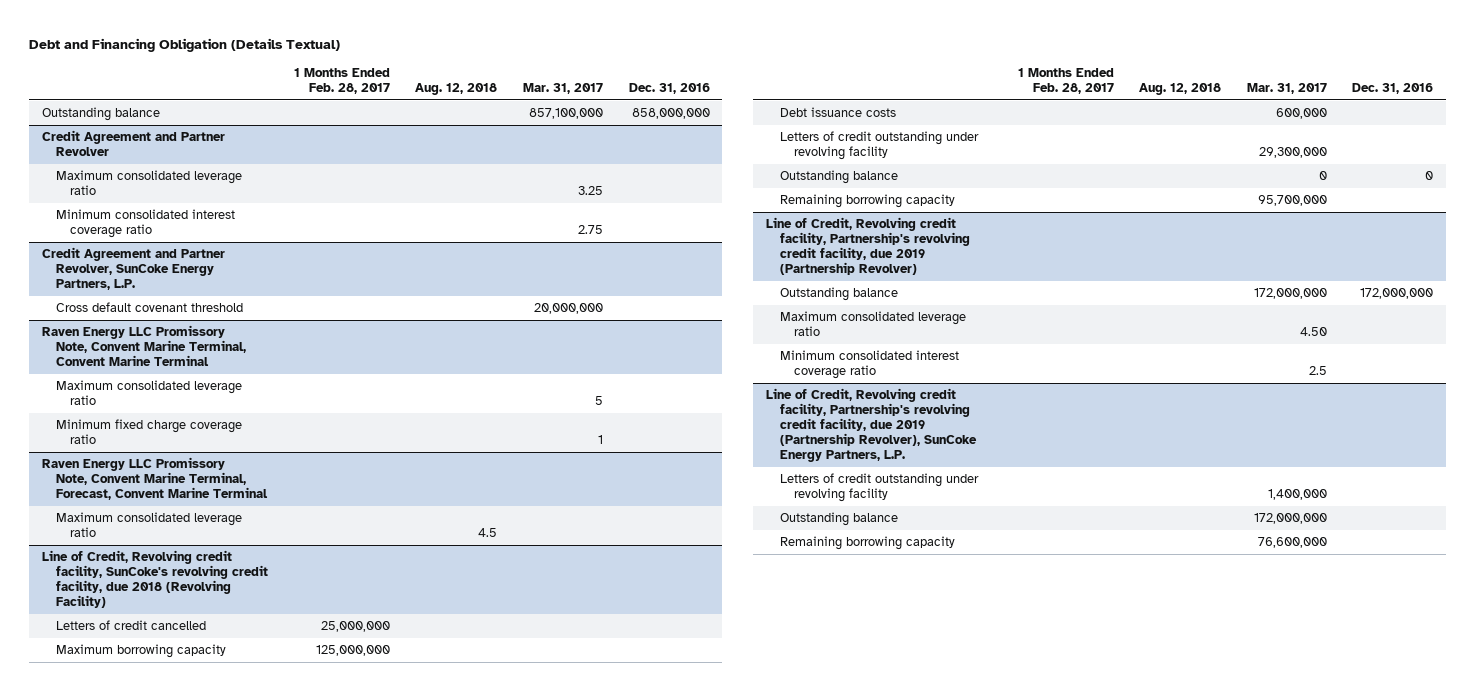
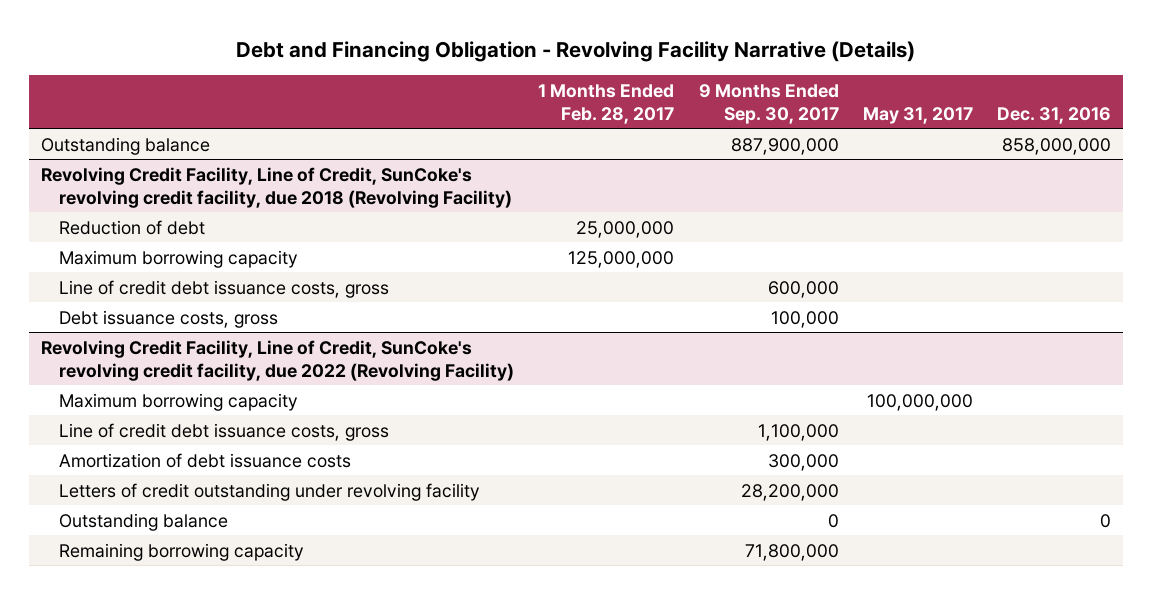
[29,37,341,52] Debt and Financing Obligation (Details Textual) -> [235,41,915,63] Debt and Financing Obligation - Revolving Facility Narrative (Details)
[415,82,498,95] Aug. 12, 2018 -> none
[523,82,604,94] Mar. 31, 2017 -> none
none -> [698,83,839,124] 9 Months Ended Sep. 30, 2017
none -> [862,106,973,124] May 31, 2017
[42,130,226,157] Credit Agreement and Partner Revolver -> none
[56,170,243,196] Maximum consolidated leverage ratio -> none
[56,209,236,239] Minimum consolidated interest coverage ratio -> none
[42,247,226,291] Credit Agreement and Partner Revolver, SunCoke Energy Partners, L.P. -> none
[56,302,244,313] Cross default covenant threshold -> none
[42,325,247,367] Raven Energy LLC Promissory Note, Convent Marine Terminal, Convent Marine Terminal -> none
[56,380,243,406] Maximum consolidated leverage ratio -> none
[56,419,243,445] Minimum fixed charge coverage ratio -> none
[42,457,269,501] Raven Energy LLC Promissory Note, Convent Marine Terminal, Forecast, Convent Marine Terminal -> none
[56,512,243,538] Maximum consolidated leverage ratio -> none
[42,550,269,608] Line of Credit, Revolving credit facility, SunCoke's revolving credit facility, due 2018 (Revolving Facility) -> [41,166,513,208] Revolving Credit Facility, Line of Credit, SunCoke's revolving credit facility, due 2018 (Revolving Facility)
[56,620,207,631] Letters of credit cancelled -> [59,219,206,235] Reduction of debt
[780,131,980,161] Letters of credit outstanding under revolving facility -> none
[780,170,899,185] Outstanding balance -> none
[780,194,956,209] Remaining borrowing capacity -> none
[780,311,967,337] Maximum consolidated leverage ratio -> none
[780,350,960,380] Minimum consolidated interest coverage ratio -> none
[766,388,978,462] Line of Credit, Revolving credit facility, Partnership's revolving credit facility, due 2019 (Partnership Revolver), SunCoke Energy Partners, L.P. -> none
[780,473,980,503] Letters of credit outstanding under revolving facility -> none
[780,512,899,527] Outstanding balance -> none
[780,536,956,551] Remaining borrowing capacity -> none
[780,107,897,118] Debt issuance costs -> [59,279,390,298] Line of credit debt issuance costs, gross
none -> [59,309,279,328] Debt issuance costs, gross
[766,217,971,275] Line of Credit, Revolving credit facility, Partnership's revolving credit facility, due 2019 (Partnership Revolver) -> [41,339,515,381] Revolving Credit Facility, Line of Credit, SunCoke's revolving credit facility, due 2022 (Revolving Facility)
none -> [59,392,299,411] Maximum borrowing capacity
none -> [59,422,390,441] Line of credit debt issuance costs, gross
none -> [59,452,352,468] Amortization of debt issuance costs
none -> [59,482,481,501] Letters of credit outstanding under revolving facility
[1360,288,1434,300] 172,000,000 -> [1099,513,1111,528] 0
none -> [59,542,305,561] Remaining borrowing capacity

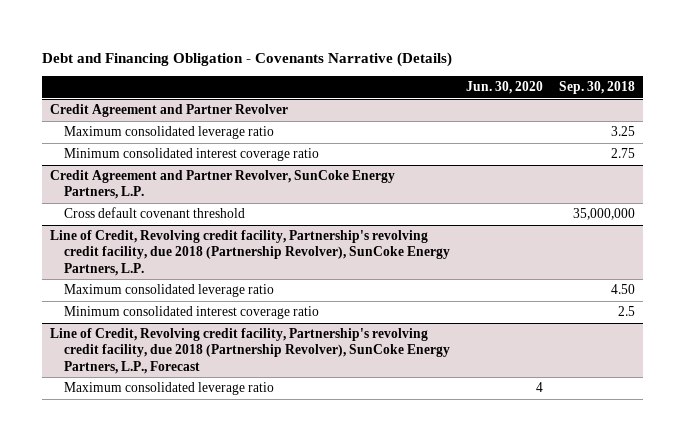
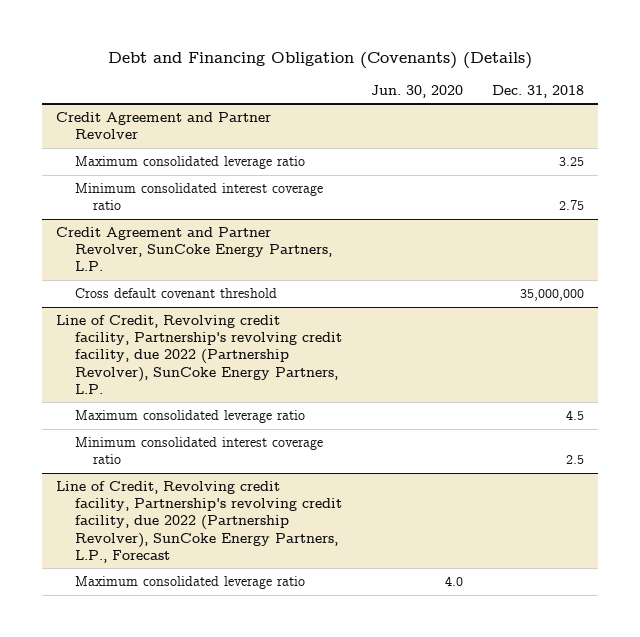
[42,52,453,68] Debt and Financing Obligation - Covenants Narrative (Details) -> [108,51,533,69] Debt and Financing Obligation (Covenants) (Details)
[559,81,636,95] Sep. 30, 2018 -> none
none -> [491,84,584,98] Dec. 31, 2018
[50,230,451,276] Line of Credit, Revolving credit facility, Partnership's revolving credit facility, due 2018 (Partnership Revolver), SunCoke Energy Partners, L.P. -> [56,314,342,394] Line of Credit, Revolving credit facility, Partnership's revolving credit facility, due 2022 (Partnership Revolver), SunCoke Energy Partners, L.P.
[50,328,451,374] Line of Credit, Revolving credit facility, Partnership's revolving credit facility, due 2018 (Partnership Revolver), SunCoke Energy Partners, L.P., Forecast -> [56,480,342,563] Line of Credit, Revolving credit facility, Partnership's revolving credit facility, due 2022 (Partnership Revolver), SunCoke Energy Partners, L.P., Forecast
[536,382,544,393] 4 -> [444,575,463,586] 4.0

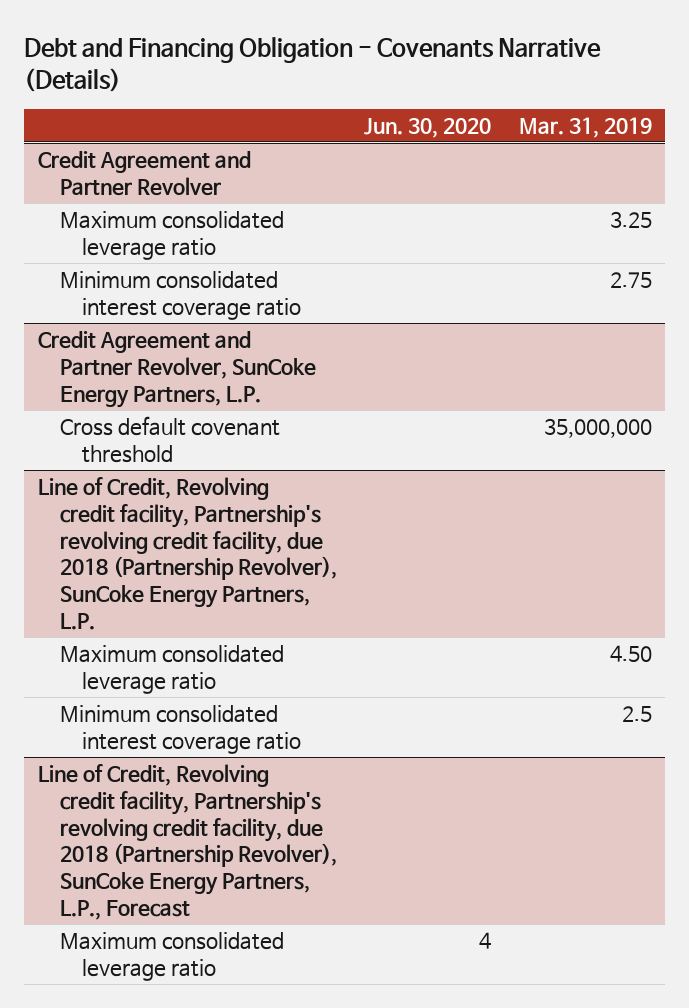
[108,51,533,69] Debt and Financing Obligation (Covenants) (Details) -> [23,37,601,93] Debt and Financing Obligation - Covenants Narrative (Details)
[491,84,584,98] Dec. 31, 2018 -> none
none -> [518,117,652,139] Mar. 31, 2019
[56,314,342,394] Line of Credit, Revolving credit facility, Partnership's revolving credit facility, due 2022 (Partnership Revolver), SunCoke Energy Partners, L.P. -> [37,476,337,631] Line of Credit, Revolving credit facility, Partnership's revolving credit facility, due 2018 (Partnership Revolver), SunCoke Energy Partners, L.P.
[56,480,342,563] Line of Credit, Revolving credit facility, Partnership's revolving credit facility, due 2022 (Partnership Revolver), SunCoke Energy Partners, L.P., Forecast -> [37,763,337,921] Line of Credit, Revolving credit facility, Partnership's revolving credit facility, due 2018 (Partnership Revolver), SunCoke Energy Partners, L.P., Forecast
[444,575,463,586] 4.0 -> [479,931,492,949] 4

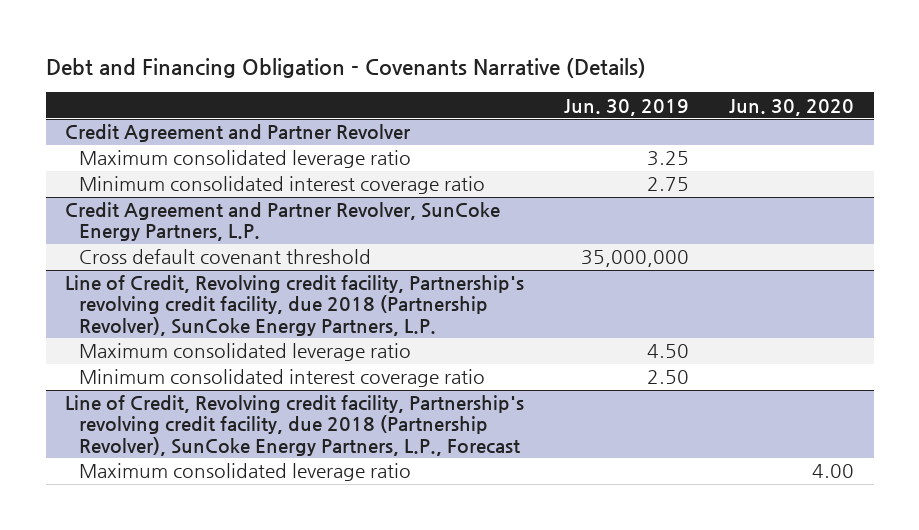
[518,117,652,139] Mar. 31, 2019 -> none
none -> [564,98,690,116] Jun. 30, 2019
[479,931,492,949] 4 -> [811,464,854,479] 4.00

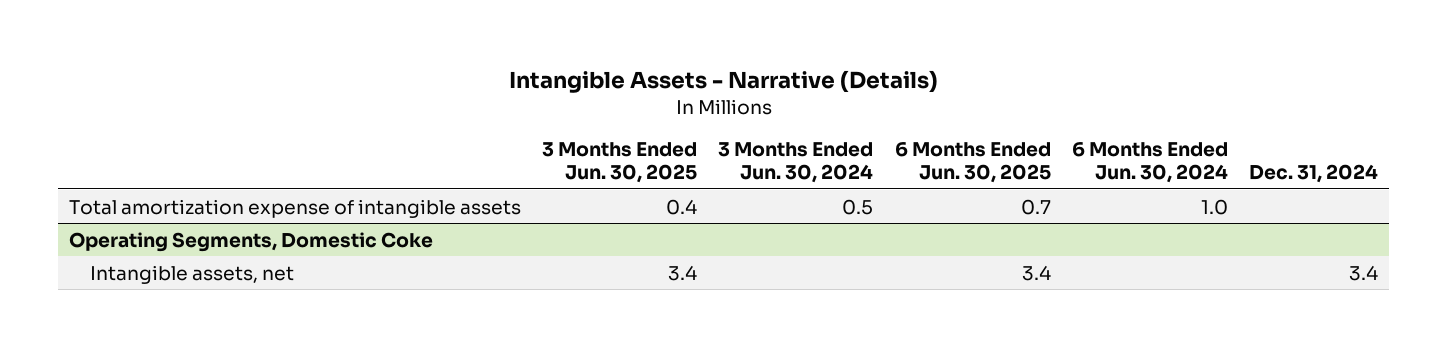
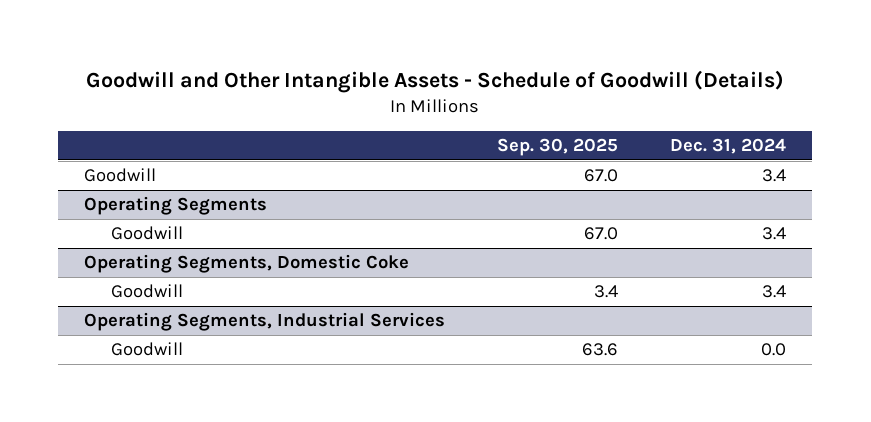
[508,69,938,93] Intangible Assets - Narrative (Details) -> [86,70,785,94] Goodwill and Other Intangible Assets - Schedule of Goodwill (Details)
[542,142,698,183] 3 Months Ended Jun. 30, 2025 -> none
[718,142,874,183] 3 Months Ended Jun. 30, 2024 -> none
[894,142,1051,183] 6 Months Ended Jun. 30, 2025 -> none
[1072,142,1229,183] 6 Months Ended Jun. 30, 2024 -> none
none -> [497,138,619,157] Sep. 30, 2025
[68,198,521,218] Total amortization expense of intangible assets -> none
none -> [84,168,157,183] Goodwill
none -> [84,196,268,216] Operating Segments
none -> [110,226,183,241] Goodwill
[89,264,294,284] Intangible assets, net -> [110,284,183,299] Goodwill
none -> [84,312,446,332] Operating Segments, Industrial Services
none -> [110,342,183,357] Goodwill

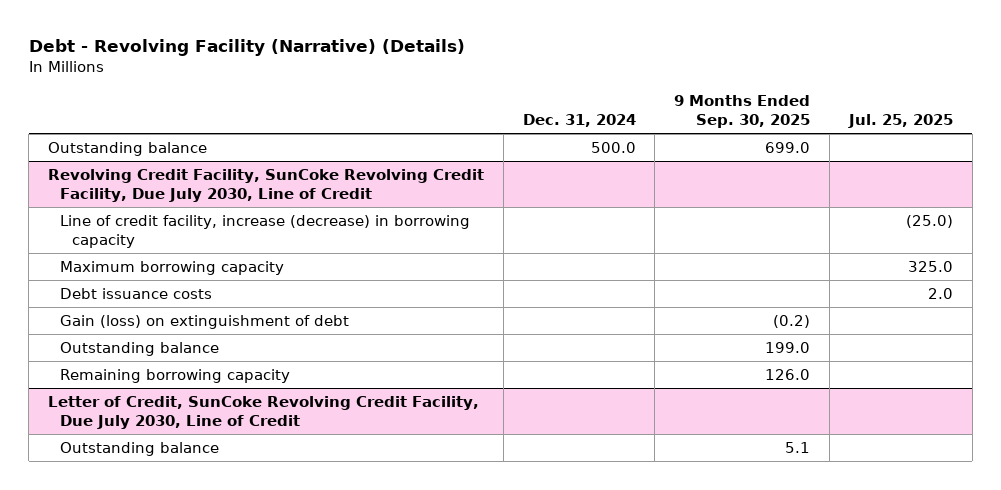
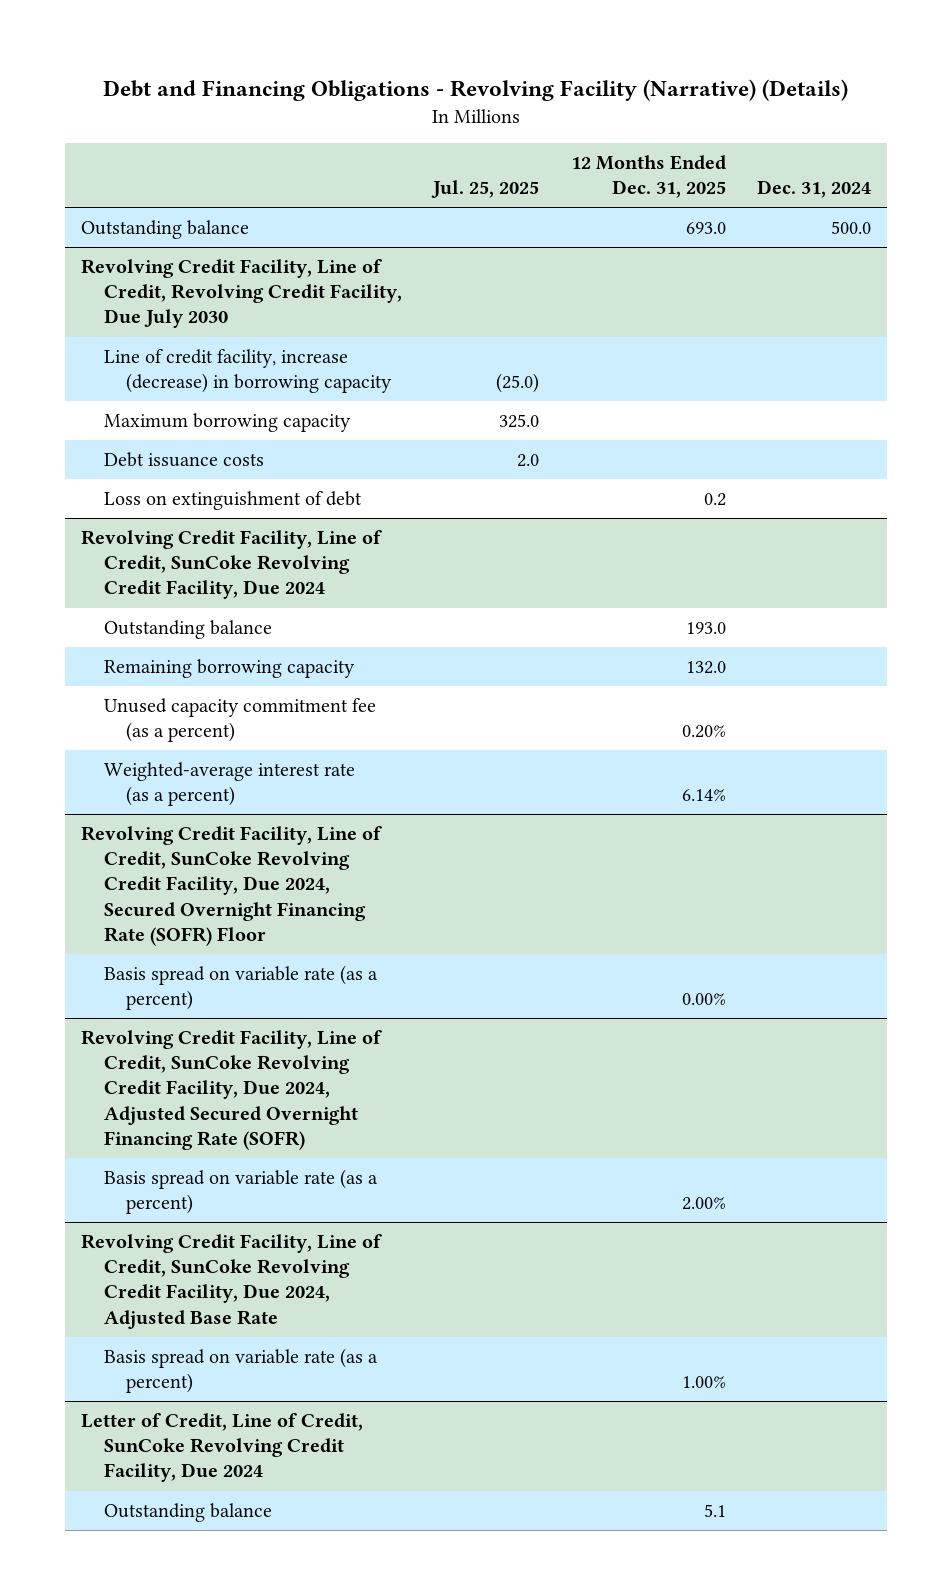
[28,38,465,56] Debt - Revolving Facility (Narrative) (Details) -> [103,79,849,102] Debt and Financing Obligations - Revolving Facility (Narrative) (Details)
[674,95,811,129] 9 Months Ended Sep. 30, 2025 -> none
none -> [570,154,726,198] 12 Months Ended Dec. 31, 2025
[48,169,485,203] Revolving Credit Facility, SunCoke Revolving Credit Facility, Due July 2030, Line of Credit -> [81,258,402,329] Revolving Credit Facility, Line of Credit, Revolving Credit Facility, Due July 2030
[60,342,220,357] Outstanding balance -> none
[60,369,291,384] Remaining borrowing capacity -> none
[60,315,350,330] Gain (loss) on extinguishment of debt -> [103,490,362,510] Loss on extinguishment of debt
none -> [81,529,383,600] Revolving Credit Facility, Line of Credit, SunCoke Revolving Credit Facility, Due 2024
none -> [103,619,272,639] Outstanding balance
none -> [103,658,355,678] Remaining borrowing capacity
none -> [103,697,376,743] Unused capacity commitment fee (as a percent)
none -> [103,761,355,807] Weighted-average interest rate (as a percent)
none -> [81,825,383,946] Revolving Credit Facility, Line of Credit, SunCoke Revolving Credit Facility, Due 2024, Secured Overnight Financing Rate (SOFR) Floor
none -> [103,964,378,1011] Basis spread on variable rate (as a percent)
none -> [81,1029,383,1150] Revolving Credit Facility, Line of Credit, SunCoke Revolving Credit Facility, Due 2024, Adjusted Secured Overnight Financing Rate (SOFR)
none -> [103,1168,378,1215] Basis spread on variable rate (as a percent)
none -> [81,1233,383,1329] Revolving Credit Facility, Line of Credit, SunCoke Revolving Credit Facility, Due 2024, Adjusted Base Rate
none -> [103,1347,378,1394] Basis spread on variable rate (as a percent)
[48,396,480,430] Letter of Credit, SunCoke Revolving Credit Facility, Due July 2030, Line of Credit -> [81,1412,364,1483] Letter of Credit, Line of Credit, SunCoke Revolving Credit Facility, Due 2024

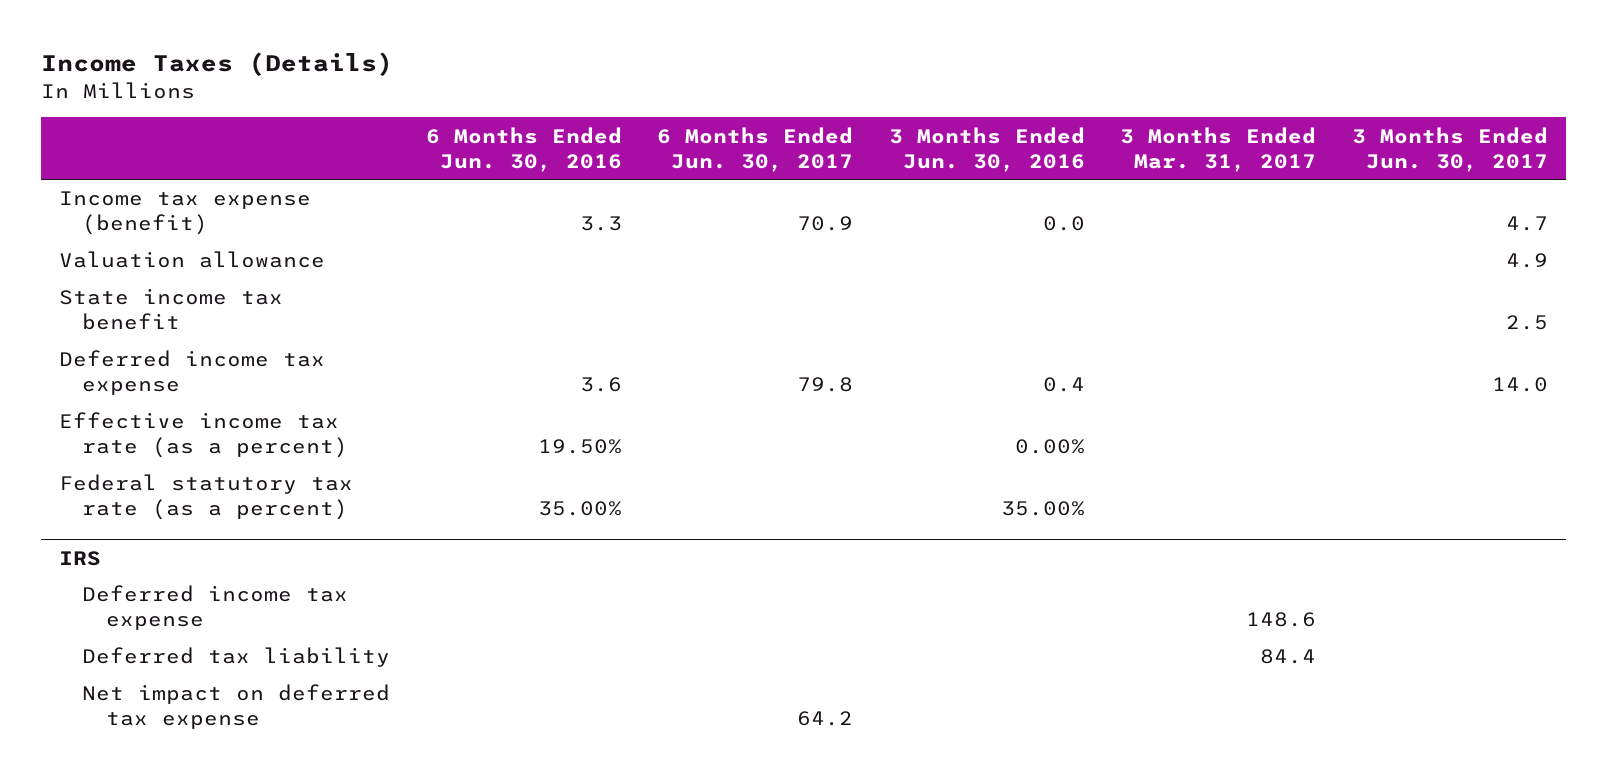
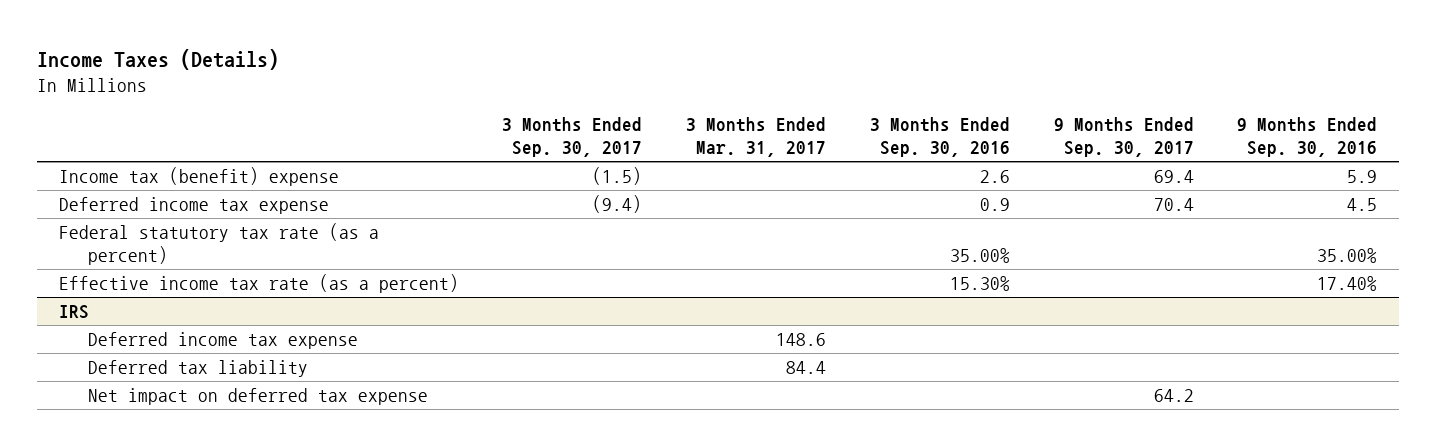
[425,126,622,172] 6 Months Ended Jun. 30, 2016 -> none
[657,126,854,172] 6 Months Ended Jun. 30, 2017 -> none
[888,126,1085,172] 3 Months Ended Jun. 30, 2016 -> none
[1351,126,1548,172] 3 Months Ended Jun. 30, 2017 -> none
none -> [502,117,643,157] 3 Months Ended Sep. 30, 2017
none -> [869,117,1010,157] 3 Months Ended Sep. 30, 2016
none -> [1053,117,1194,157] 9 Months Ended Sep. 30, 2017
none -> [1237,117,1378,157] 9 Months Ended Sep. 30, 2016
[58,251,325,269] Valuation allowance -> none
[58,288,283,331] State income tax benefit -> none
[58,191,311,236] Income tax expense (benefit) -> [58,167,339,187] Income tax (benefit) expense
[58,412,349,459] Effective income tax rate (as a percent) -> [58,274,459,294] Effective income tax rate (as a percent)

